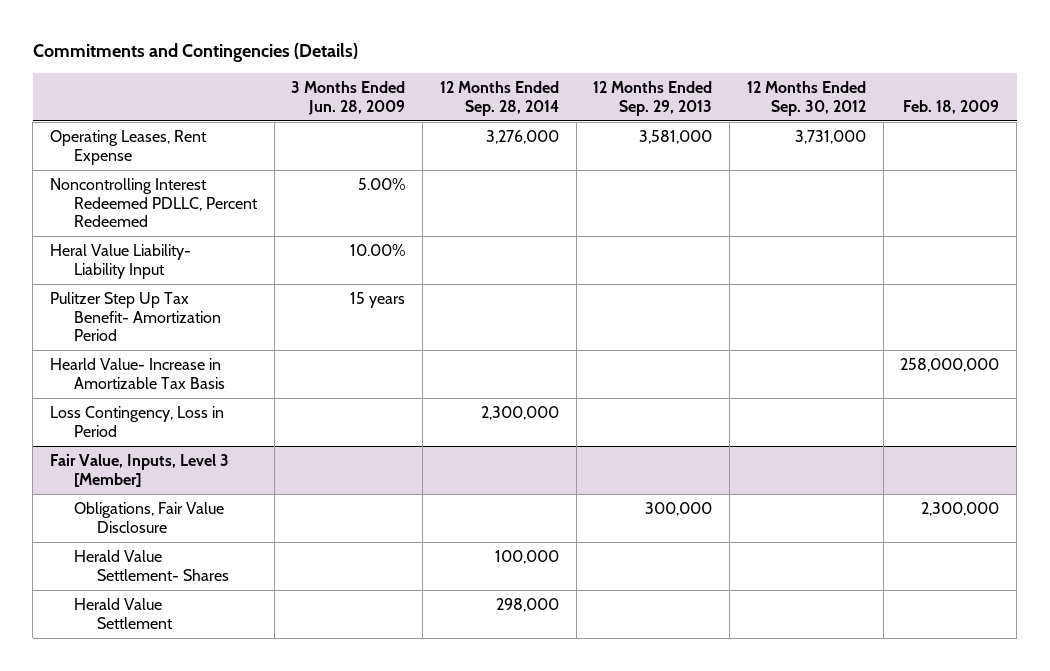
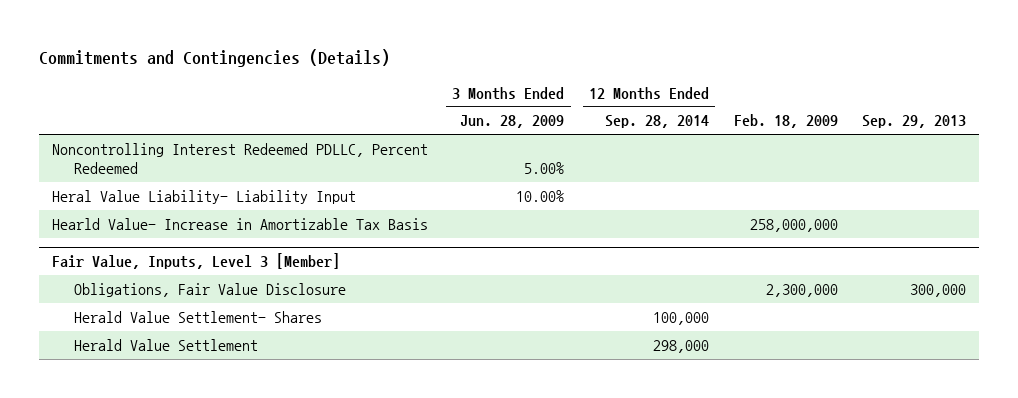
[593,81,713,116] 12 Months Ended Sep. 29, 2013 -> none
[746,81,866,116] 12 Months Ended Sep. 30, 2012 -> none
none -> [862,115,967,129] Sep. 29, 2013
[50,130,208,165] Operating Leases, Rent Expense -> none
[50,292,221,342] Pulitzer Step Up Tax Benefit- Amortization Period -> none
[50,406,225,437] Loss Contingency, Loss in Period -> none

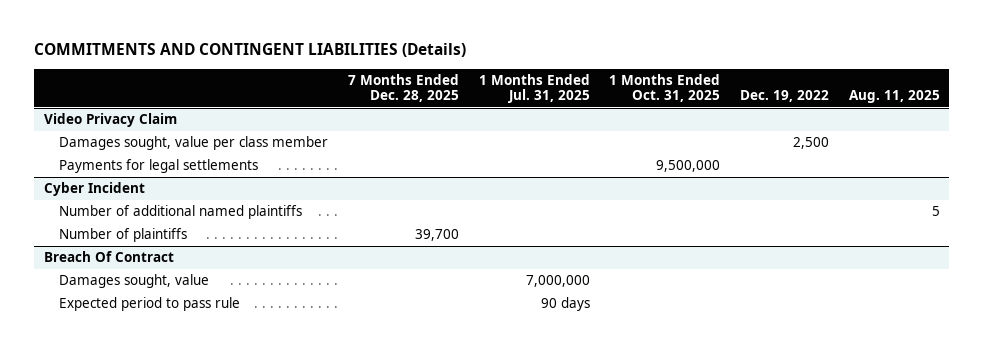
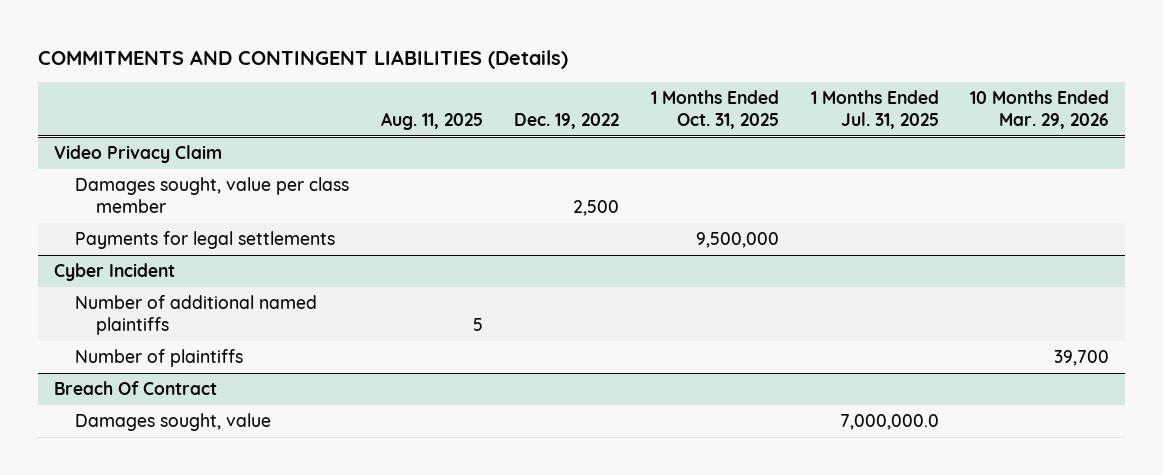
[347,73,459,103] 7 Months Ended Dec. 28, 2025 -> none
none -> [970,90,1110,130] 10 Months Ended Mar. 29, 2026
[59,297,241,312] Expected period to pass rule -> none
[525,275,590,288] 7,000,000 -> [839,414,939,431] 7,000,000.0

